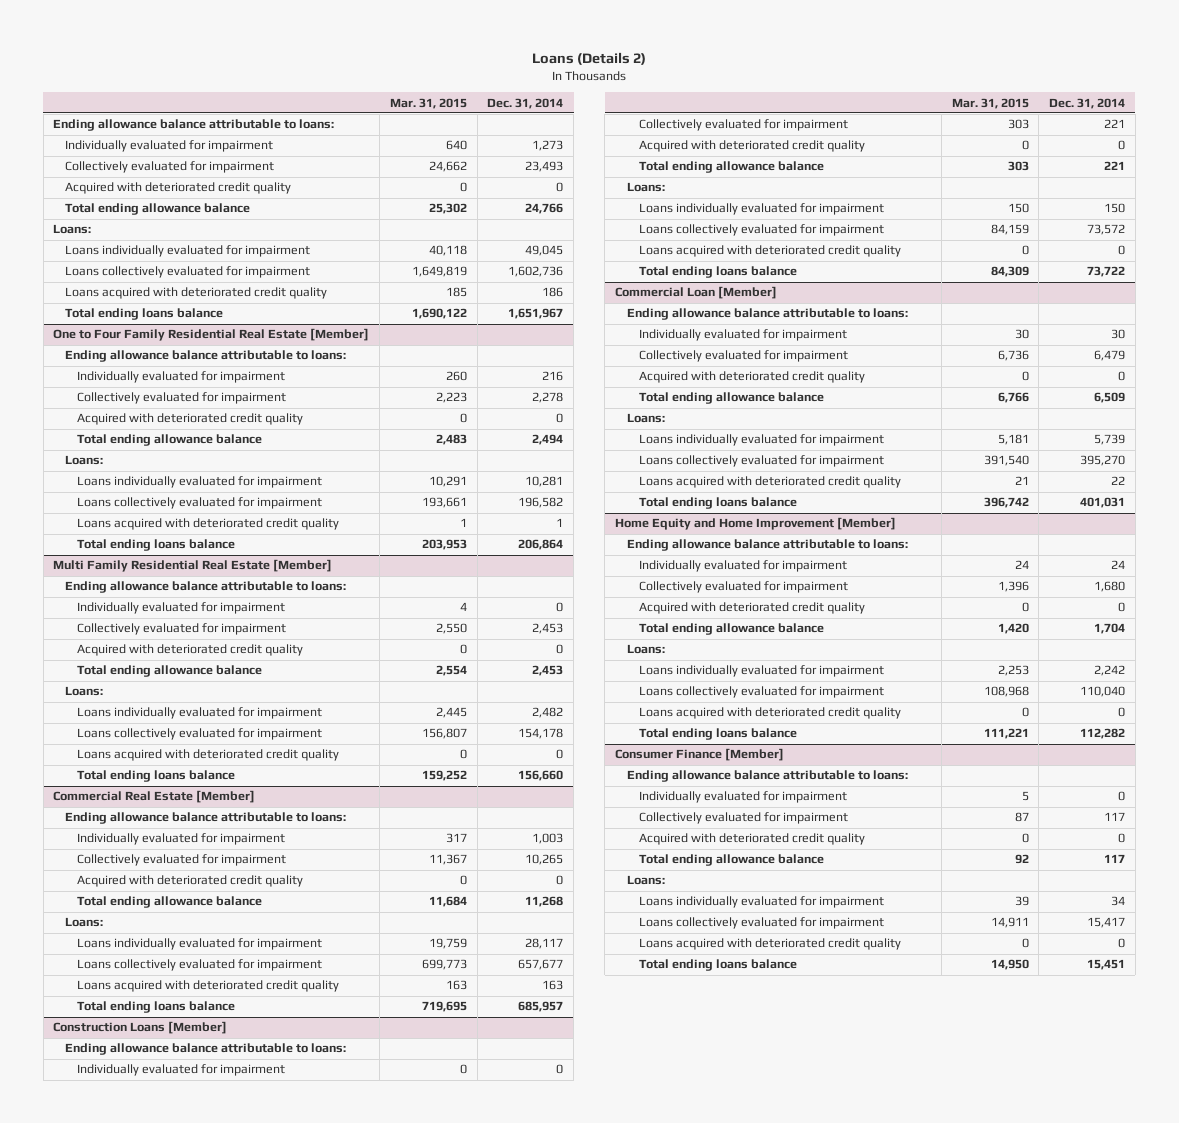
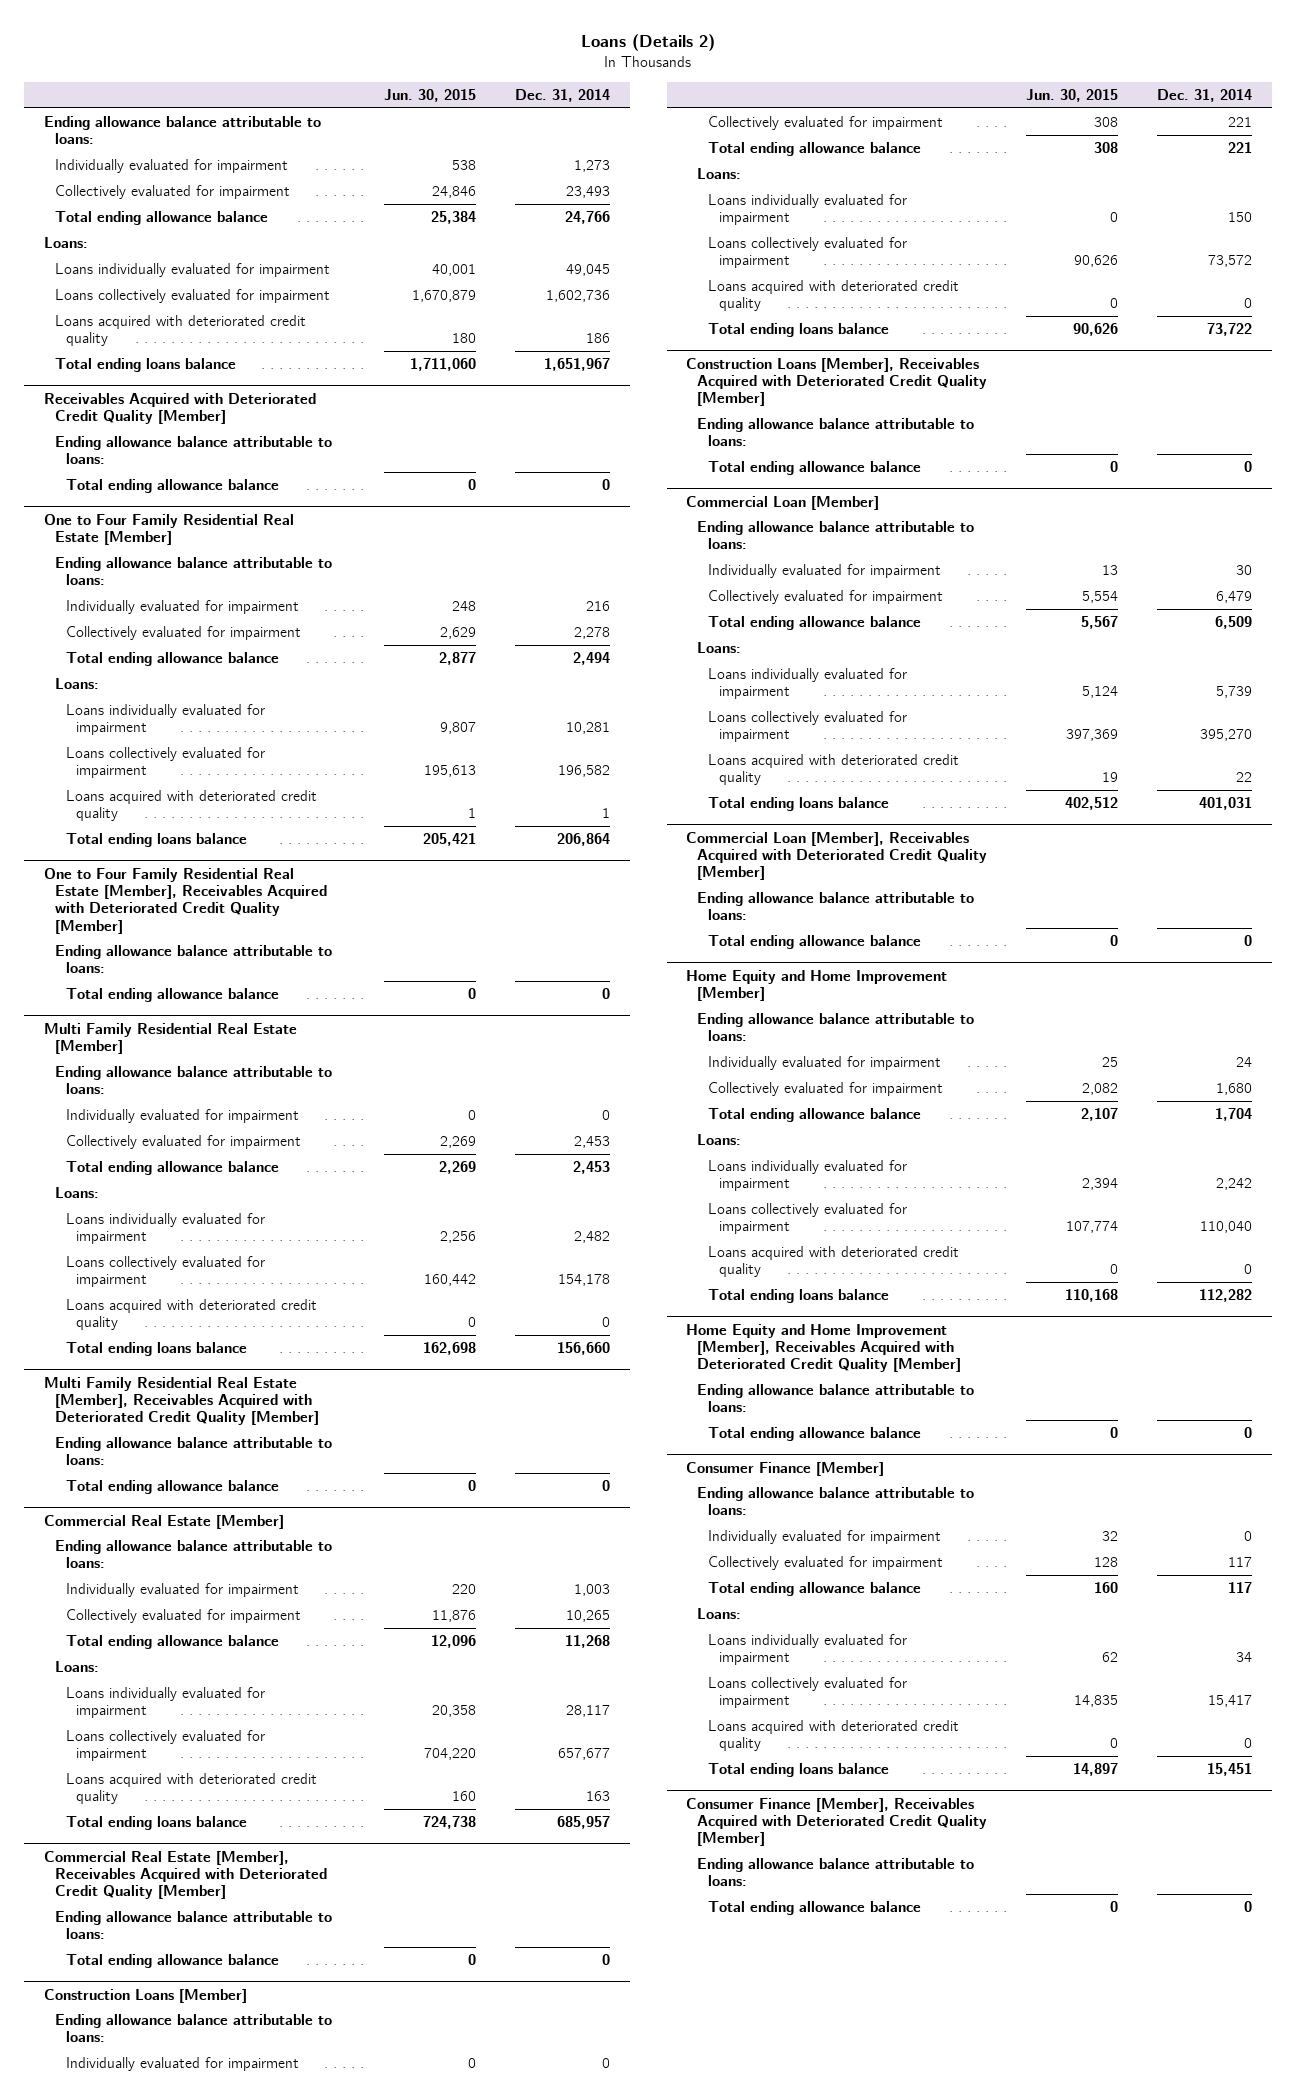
[389,97,467,109] Mar. 31, 2015 -> none
none -> [383,88,476,102] Jun. 30, 2015
[65,182,292,195] Acquired with deteriorated credit quality -> none
none -> [43,392,316,424] Receivables Acquired with Deteriorated Credit Quality [Member]
none -> [54,435,332,465] Ending allowance balance attributable to loans:
none -> [65,478,279,493] Total ending allowance balance
[77,413,304,426] Acquired with deteriorated credit quality -> none
none -> [43,867,327,934] One to Four Family Residential Real Estate [Member], Receivables Acquired with Deteriorated Credit Quality [Member]
none -> [54,944,332,974] Ending allowance balance attributable to loans:
none -> [65,987,279,1002] Total ending allowance balance
[77,644,304,657] Acquired with deteriorated credit quality -> none
none -> [43,1376,319,1426] Multi Family Residential Real Estate [Member], Receivables Acquired with Deteriorated Credit Quality [Member]
none -> [54,1436,332,1466] Ending allowance balance attributable to loans:
none -> [65,1479,279,1494] Total ending allowance balance
[77,875,304,888] Acquired with deteriorated credit quality -> none
none -> [43,1850,327,1900] Commercial Real Estate [Member], Receivables Acquired with Deteriorated Credit Quality [Member]
none -> [54,1910,332,1940] Ending allowance balance attributable to loans:
none -> [65,1953,279,1968] Total ending allowance balance
[639,140,866,153] Acquired with deteriorated credit quality -> none
none -> [686,357,987,407] Construction Loans [Member], Receivables Acquired with Deteriorated Credit Quality [Member]
none -> [696,417,974,447] Ending allowance balance attributable to loans:
none -> [707,460,921,475] Total ending allowance balance
[639,371,866,384] Acquired with deteriorated credit quality -> none
none -> [686,831,987,881] Commercial Loan [Member], Receivables Acquired with Deteriorated Credit Quality [Member]
none -> [696,891,974,921] Ending allowance balance attributable to loans:
none -> [707,934,921,949] Total ending allowance balance
[639,602,866,615] Acquired with deteriorated credit quality -> none
none -> [686,1323,961,1373] Home Equity and Home Improvement [Member], Receivables Acquired with Deteriorated Credit Quality [Member]
none -> [696,1383,974,1413] Ending allowance balance attributable to loans:
none -> [707,1426,921,1441] Total ending allowance balance
[639,833,866,846] Acquired with deteriorated credit quality -> none
none -> [686,1797,987,1847] Consumer Finance [Member], Receivables Acquired with Deteriorated Credit Quality [Member]
none -> [696,1857,974,1887] Ending allowance balance attributable to loans:
none -> [707,1900,921,1915] Total ending allowance balance

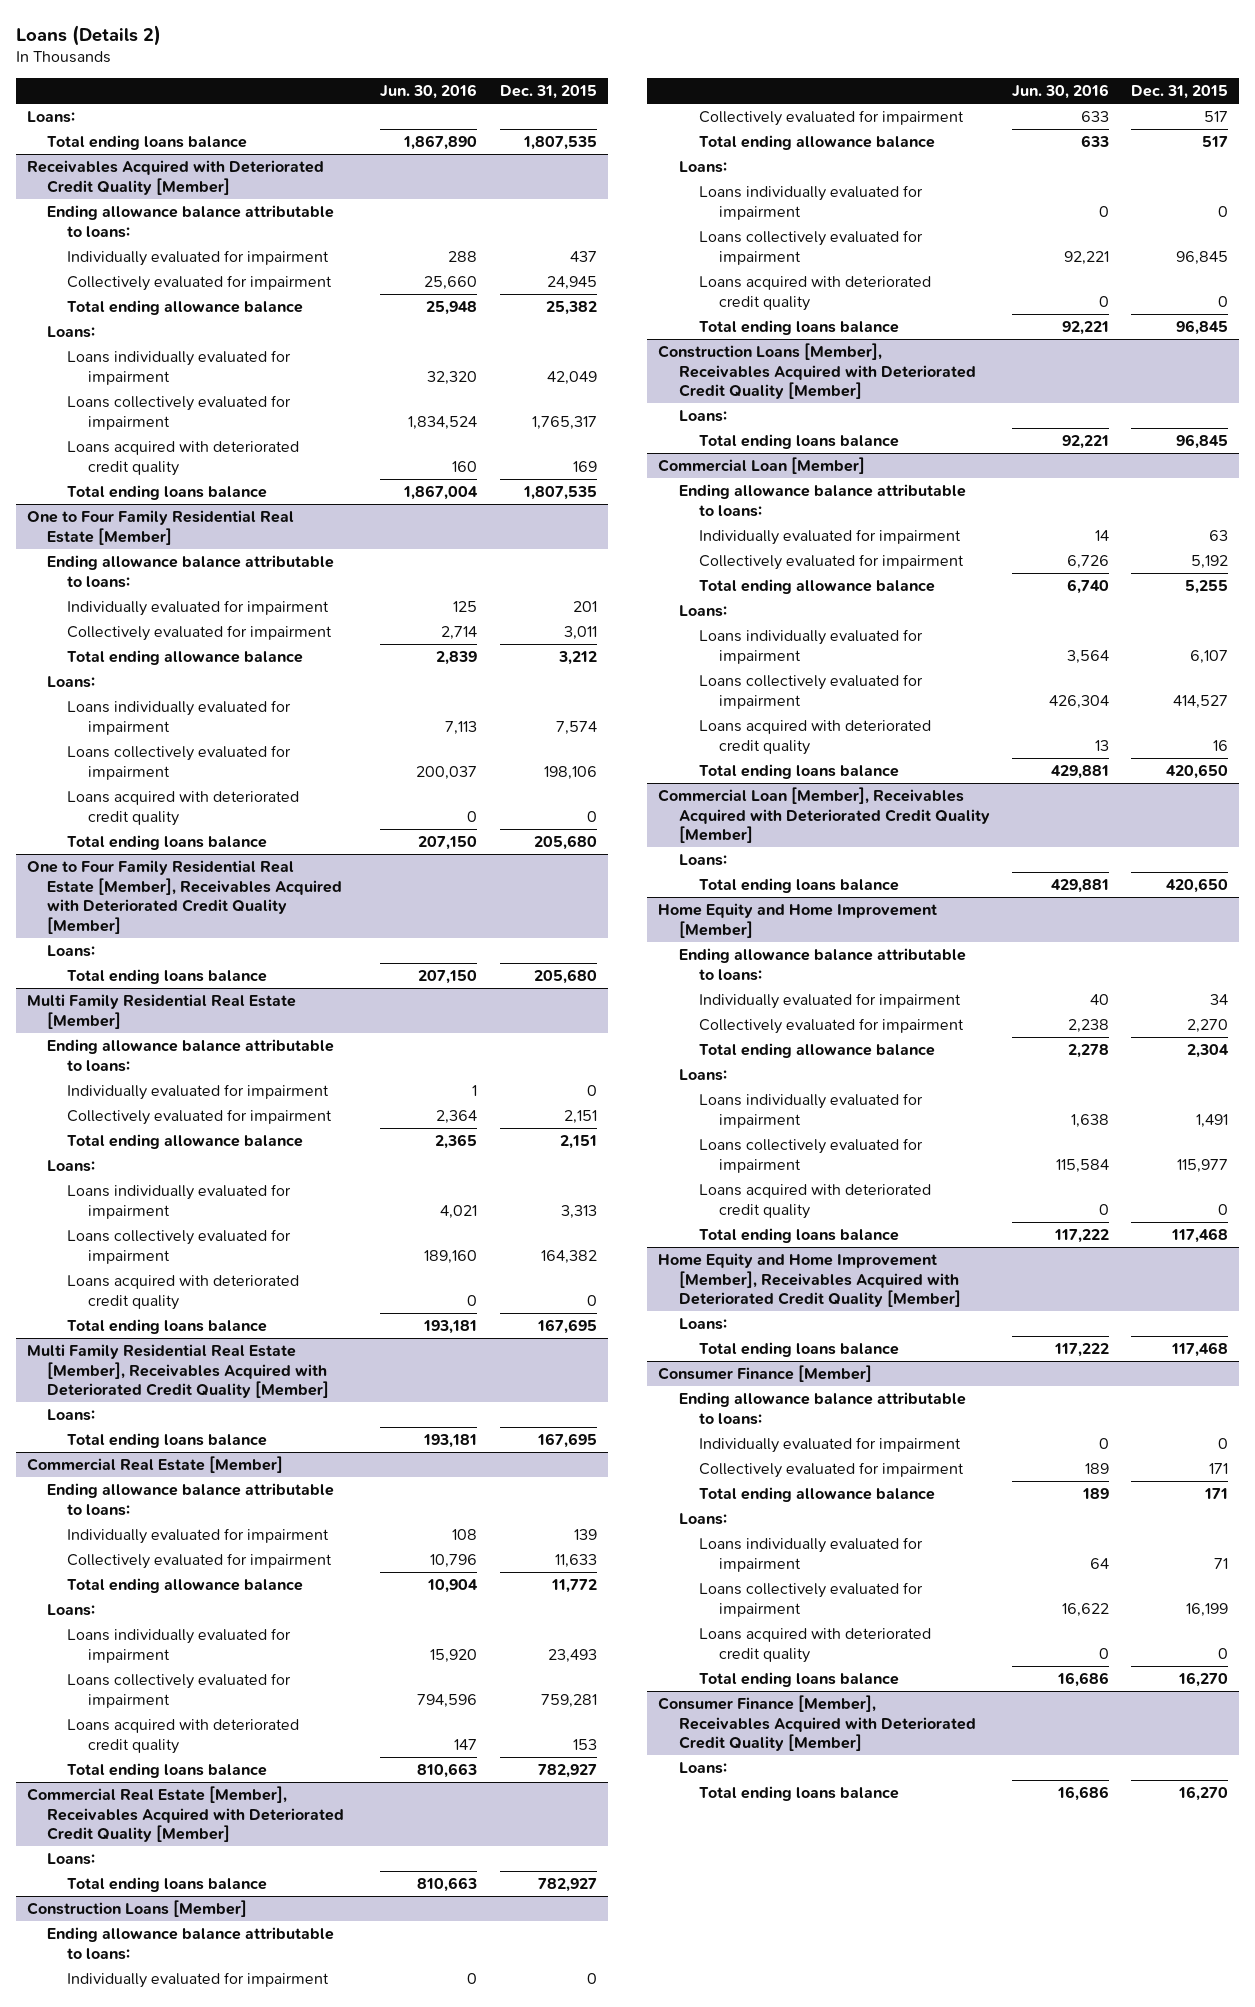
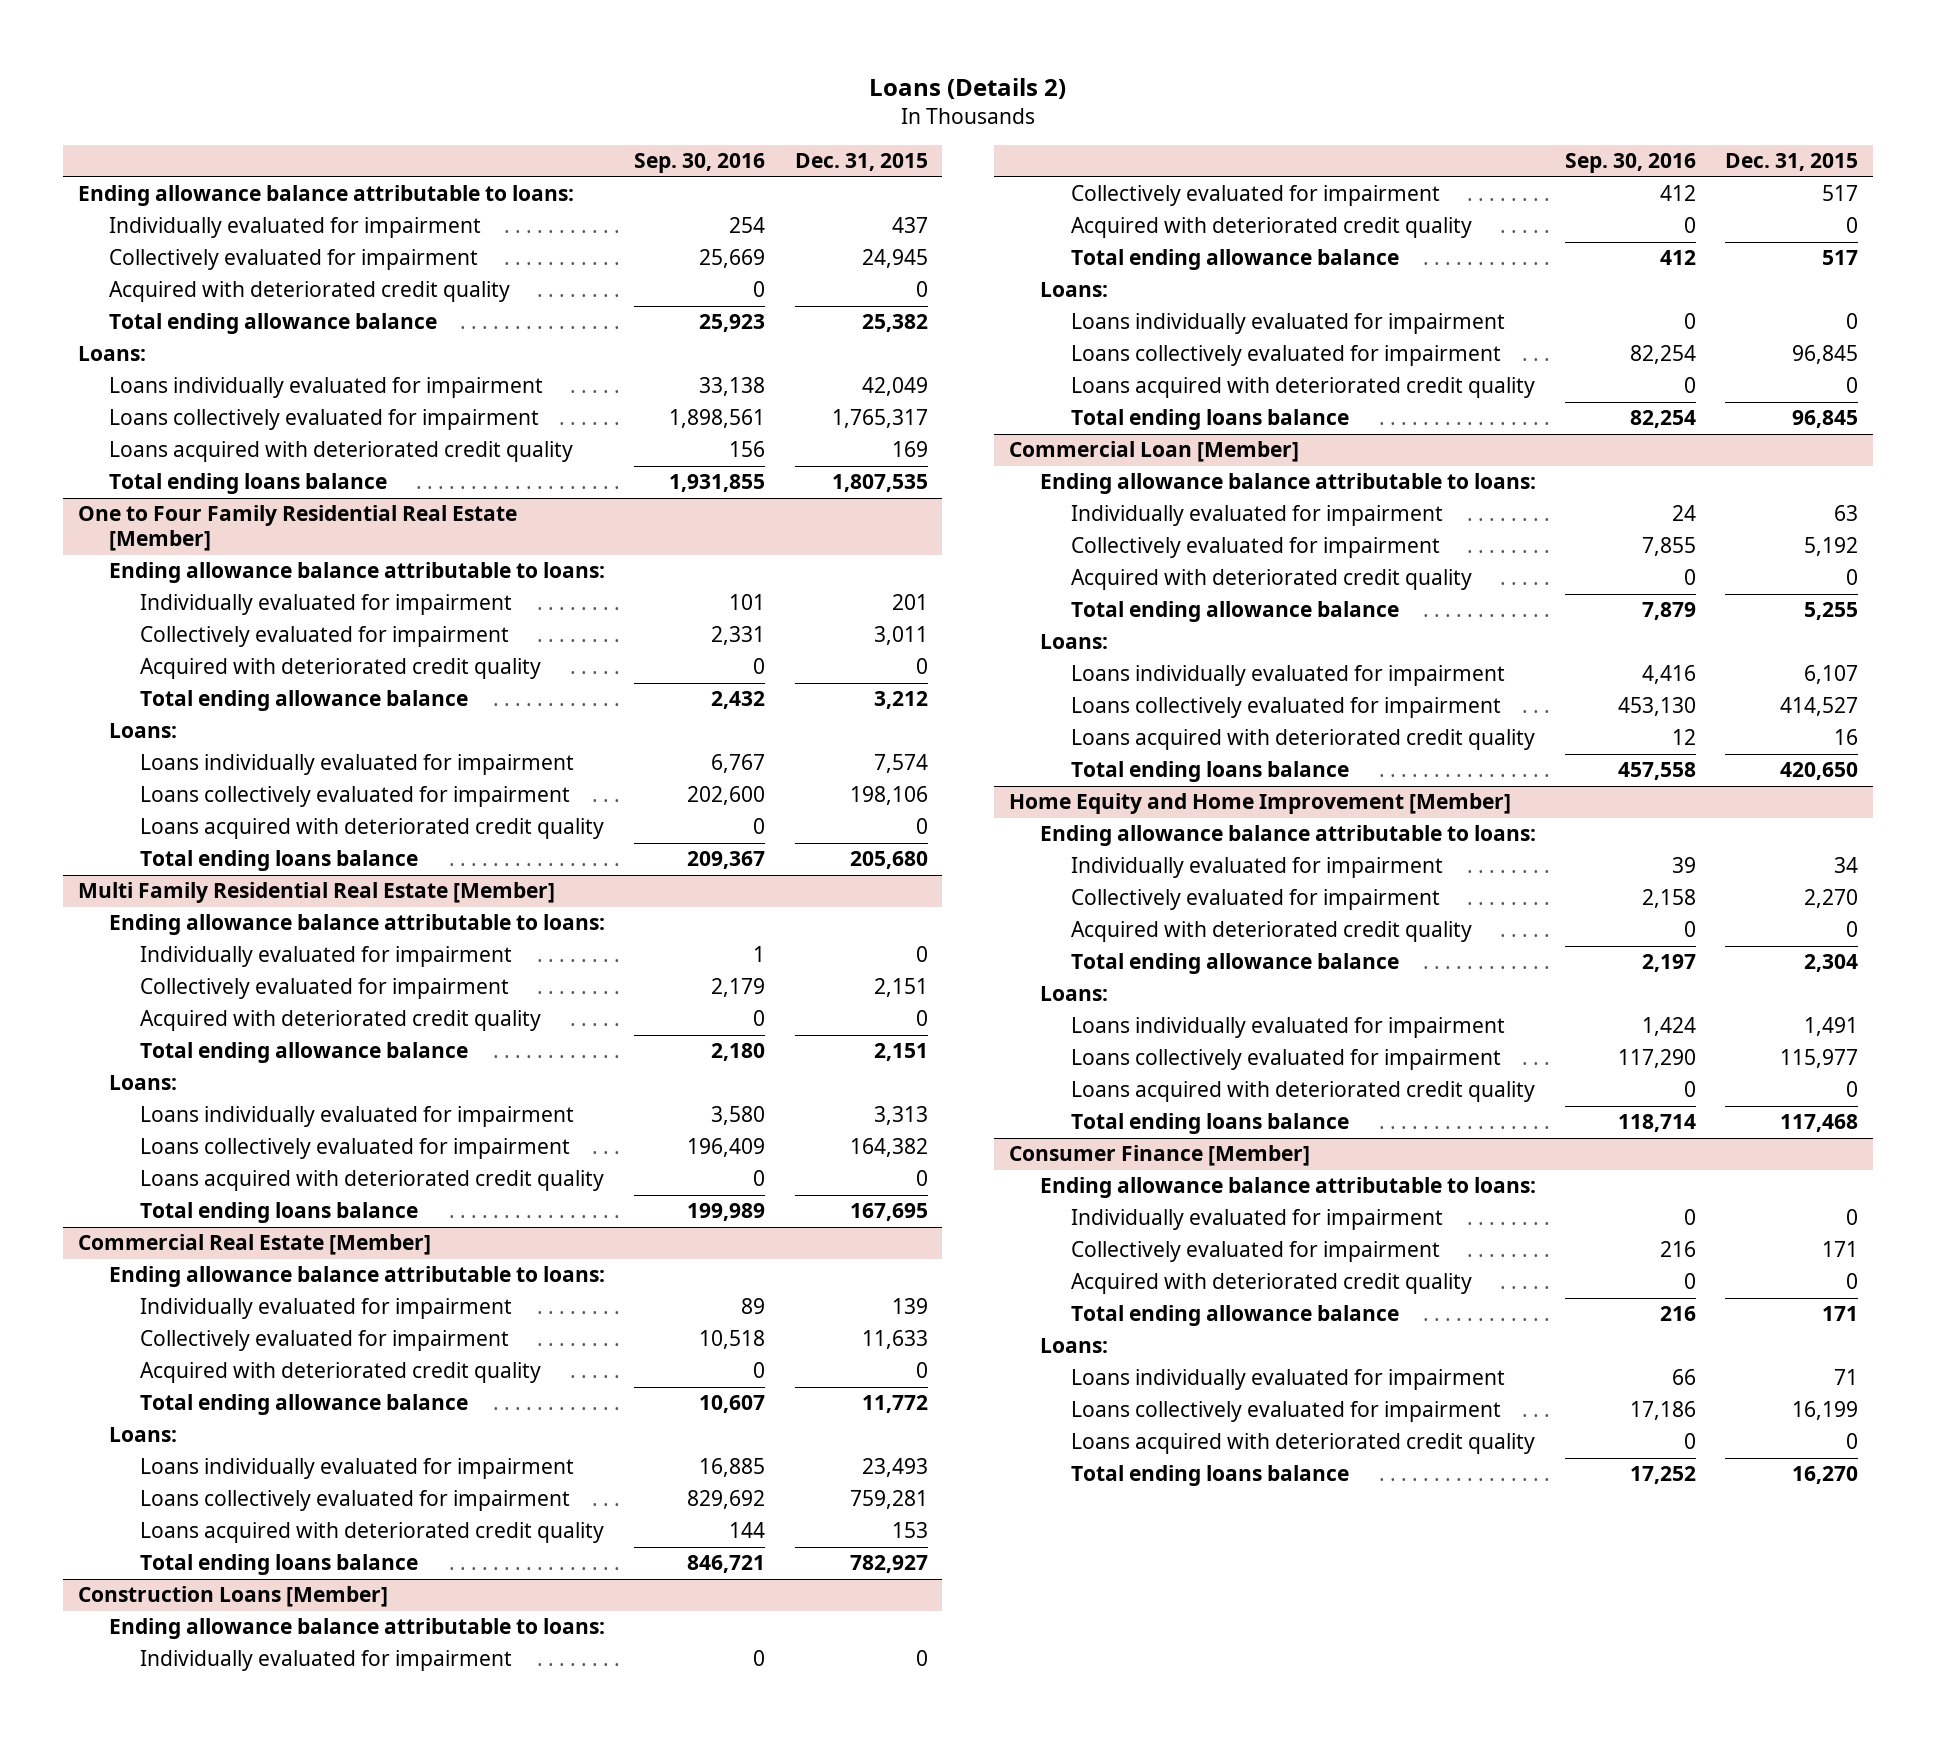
[380,84,478,100] Jun. 30, 2016 -> none
none -> [634,153,766,174] Sep. 30, 2016
[27,111,76,124] Loans: -> none
[47,135,248,151] Total ending loans balance -> none
[27,160,325,195] Receivables Acquired with Deteriorated Credit Quality [Member] -> none
none -> [109,281,511,303] Acquired with deteriorated credit quality
none -> [140,658,542,680] Acquired with deteriorated credit quality
[27,860,343,934] One to Four Family Residential Real Estate [Member], Receivables Acquired with Deteriorated Credit Quality [Member] -> none
[47,945,96,958] Loans: -> none
[67,969,268,985] Total ending loans balance -> none
none -> [140,1010,542,1032] Acquired with deteriorated credit quality
[27,1344,330,1399] Multi Family Residential Real Estate [Member], Receivables Acquired with Deteriorated Credit Quality [Member] -> none
[47,1409,96,1422] Loans: -> none
[67,1433,268,1449] Total ending loans balance -> none
none -> [140,1362,542,1384] Acquired with deteriorated credit quality
[27,1786,345,1843] Commercial Real Estate [Member], Receivables Acquired with Deteriorated Credit Quality [Member] -> none
[47,1853,96,1866] Loans: -> none
[67,1877,268,1893] Total ending loans balance -> none
none -> [1071,217,1473,239] Acquired with deteriorated credit quality
[658,343,976,400] Construction Loans [Member], Receivables Acquired with Deteriorated Credit Quality [Member] -> none
[678,410,727,423] Loans: -> none
[698,434,899,450] Total ending loans balance -> none
none -> [1071,569,1473,591] Acquired with deteriorated credit quality
[658,787,990,844] Commercial Loan [Member], Receivables Acquired with Deteriorated Credit Quality [Member] -> none
[678,854,727,867] Loans: -> none
[698,878,899,894] Total ending loans balance -> none
none -> [1071,921,1473,943] Acquired with deteriorated credit quality
[658,1253,961,1308] Home Equity and Home Improvement [Member], Receivables Acquired with Deteriorated Credit Quality [Member] -> none
[678,1318,727,1331] Loans: -> none
[698,1342,899,1358] Total ending loans balance -> none
none -> [1071,1273,1473,1295] Acquired with deteriorated credit quality
[658,1695,976,1752] Consumer Finance [Member], Receivables Acquired with Deteriorated Credit Quality [Member] -> none
[678,1762,727,1775] Loans: -> none
[698,1786,899,1802] Total ending loans balance -> none

